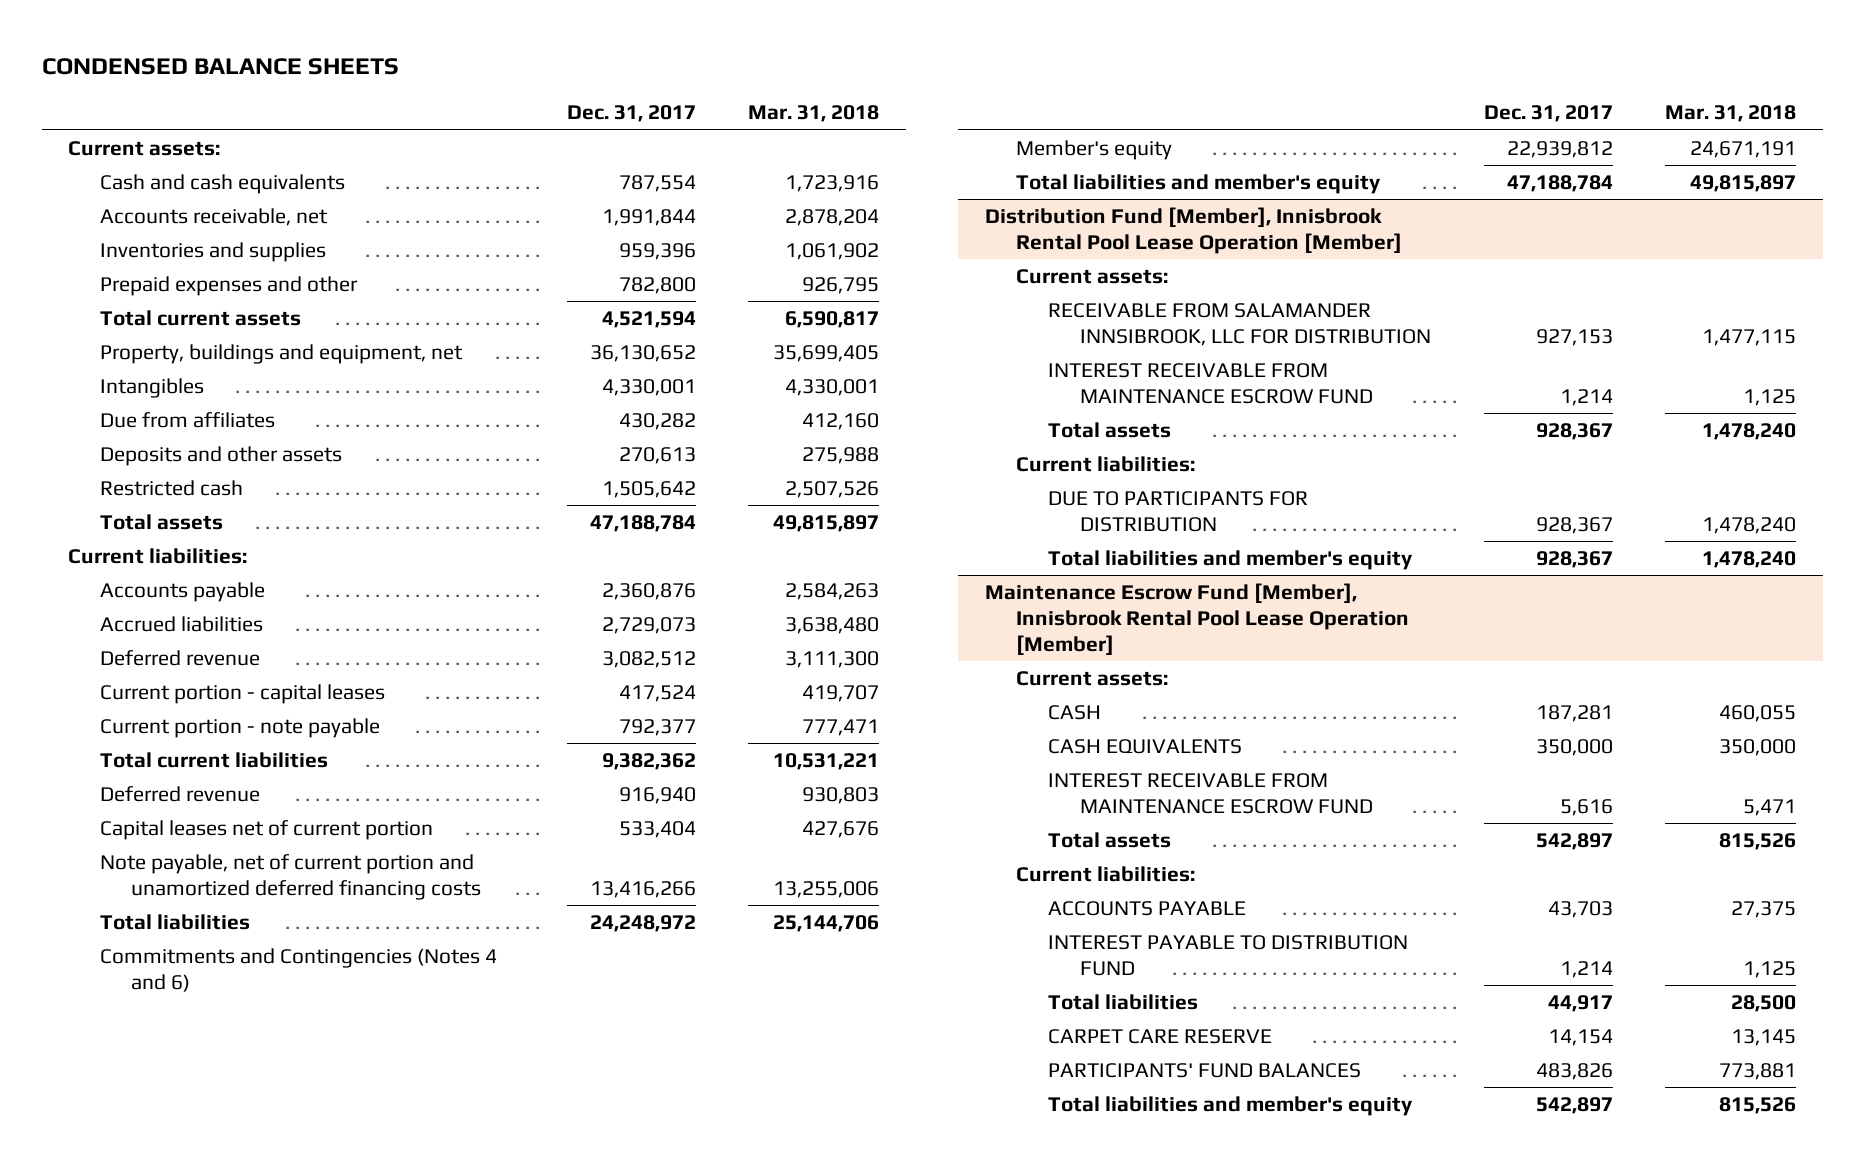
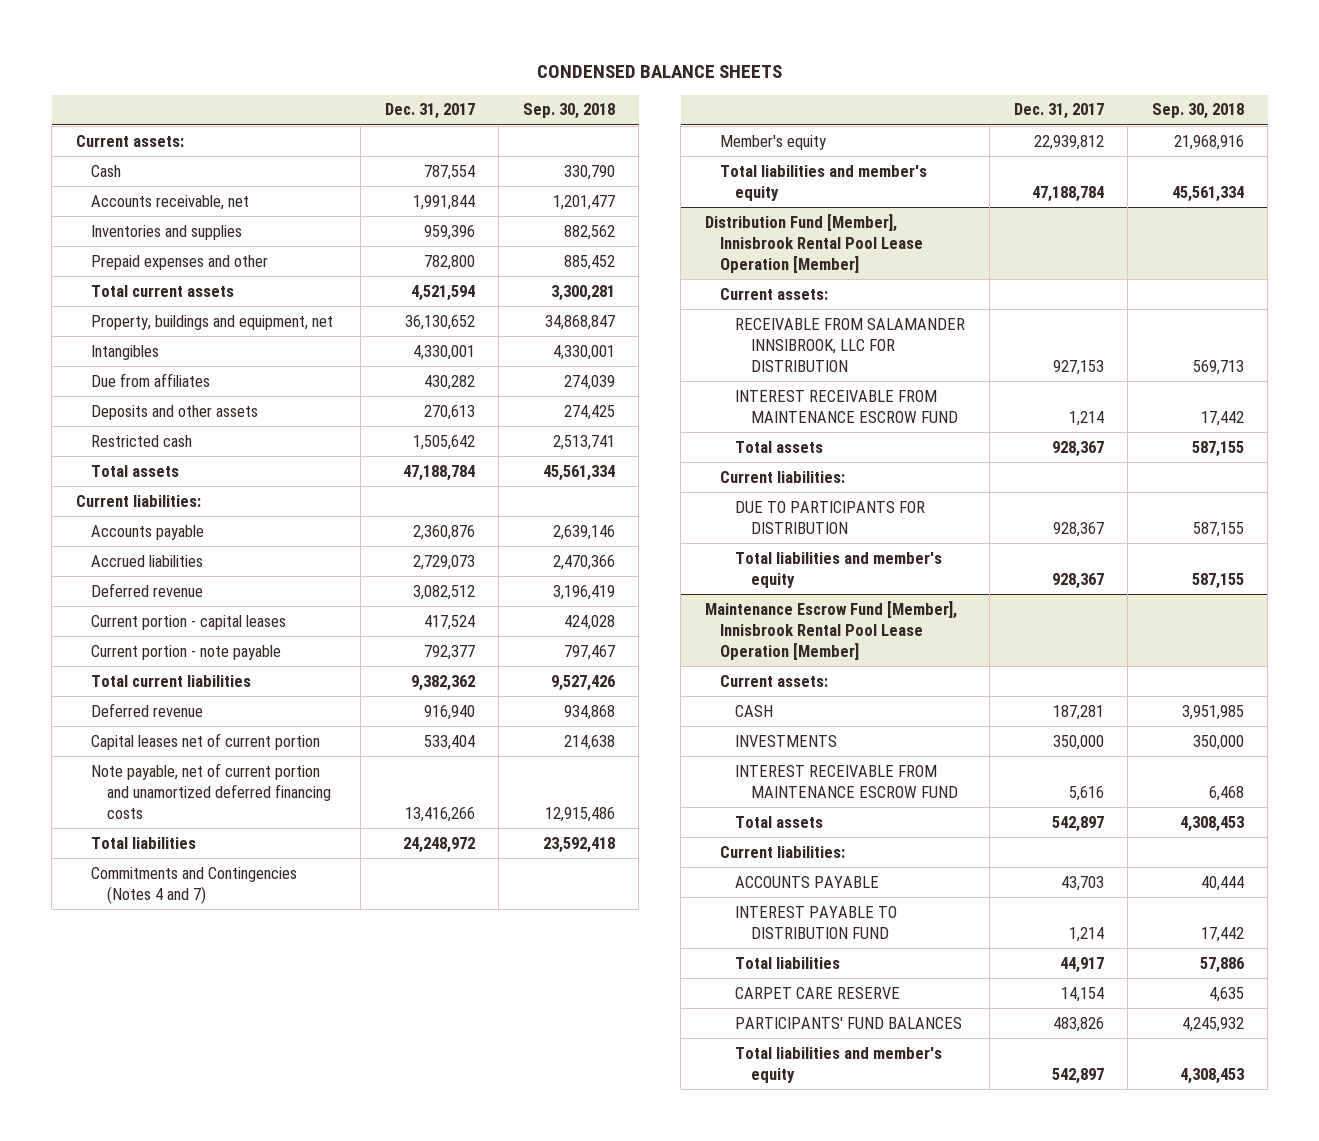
[748,105,880,123] Mar. 31, 2018 -> none
none -> [522,103,615,120] Sep. 30, 2018
[99,174,345,195] Cash and cash equivalents -> [91,164,122,177] Cash
[99,948,497,992] Commitments and Contingencies (Notes 4 and 6) -> [91,866,298,904] Commitments and Contingencies (Notes 4 and 7)
[1048,739,1243,755] CASH EQUIVALENTS -> none
none -> [735,734,838,747] INVESTMENTS

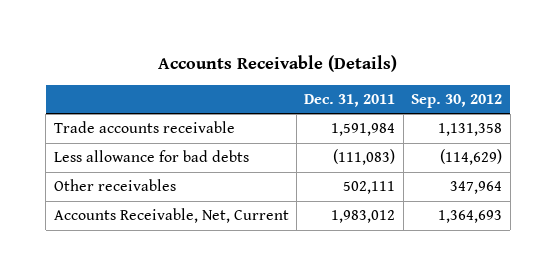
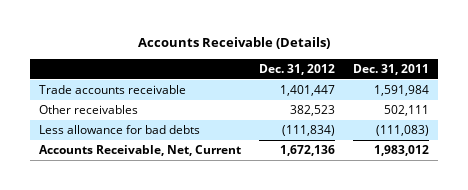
[411,93,503,108] Sep. 30, 2012 -> none
none -> [258,63,335,75] Dec. 31, 2012
[53,150,249,163] Less allowance for bad debts -> [38,125,200,135] Less allowance for bad debts

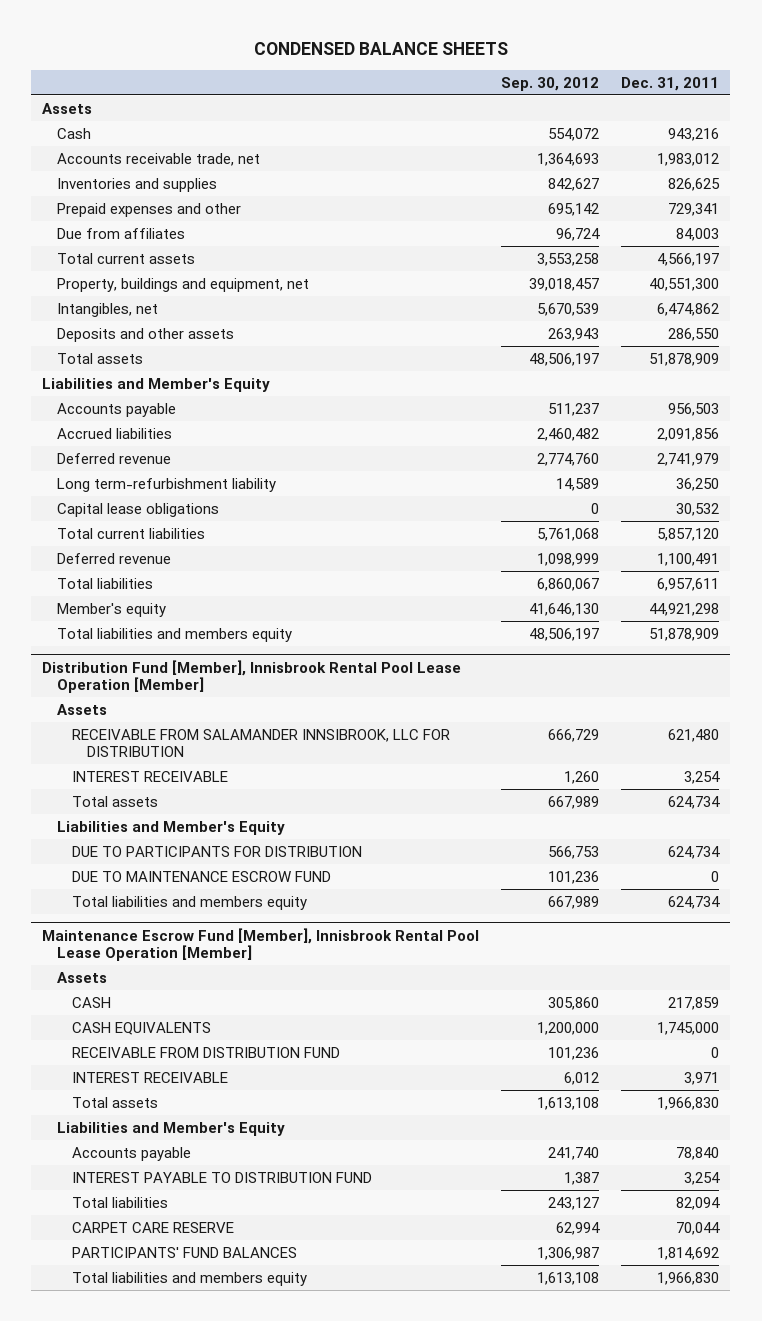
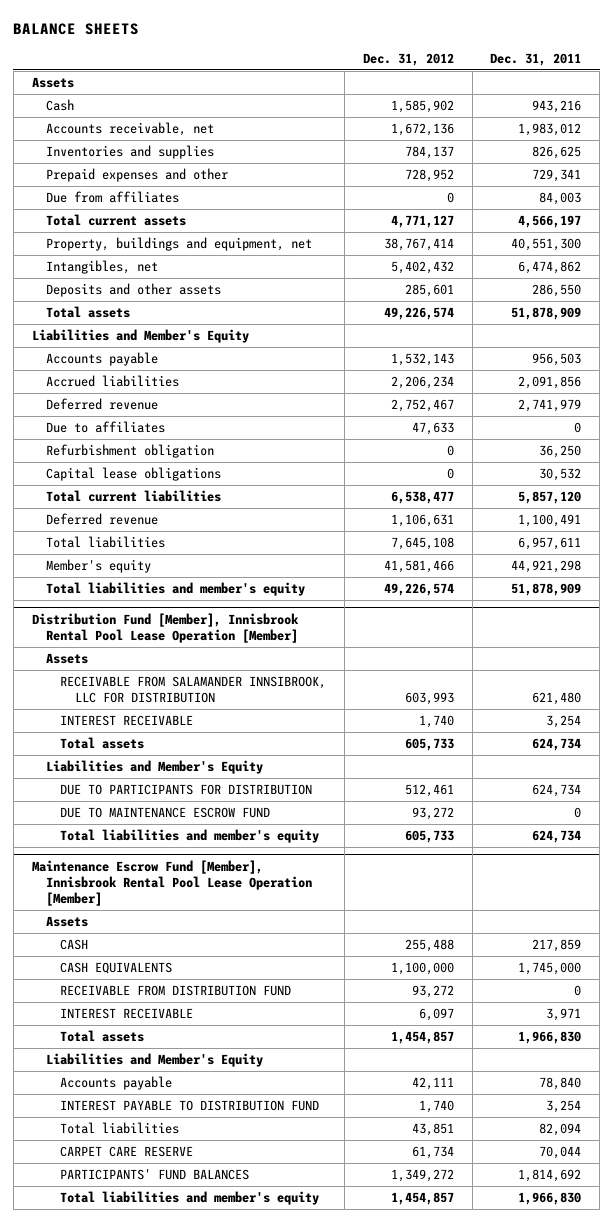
[253,41,508,55] CONDENSED BALANCE SHEETS -> [13,22,140,35] BALANCE SHEETS
[501,76,600,91] Sep. 30, 2012 -> none
none -> [362,52,454,66] Dec. 31, 2012
[57,152,261,166] Accounts receivable trade, net -> [45,122,214,137] Accounts receivable, net
none -> [45,421,165,434] Due to affiliates
[57,477,277,492] Long term-refurbishment liability -> [45,444,214,459] Refurbishment obligation
[57,627,293,642] Total liabilities and members equity -> [45,582,305,597] Total liabilities and member's equity
[72,895,308,910] Total liabilities and members equity -> [60,829,320,844] Total liabilities and member's equity
[72,1271,308,1286] Total liabilities and members equity -> [60,1191,320,1206] Total liabilities and member's equity

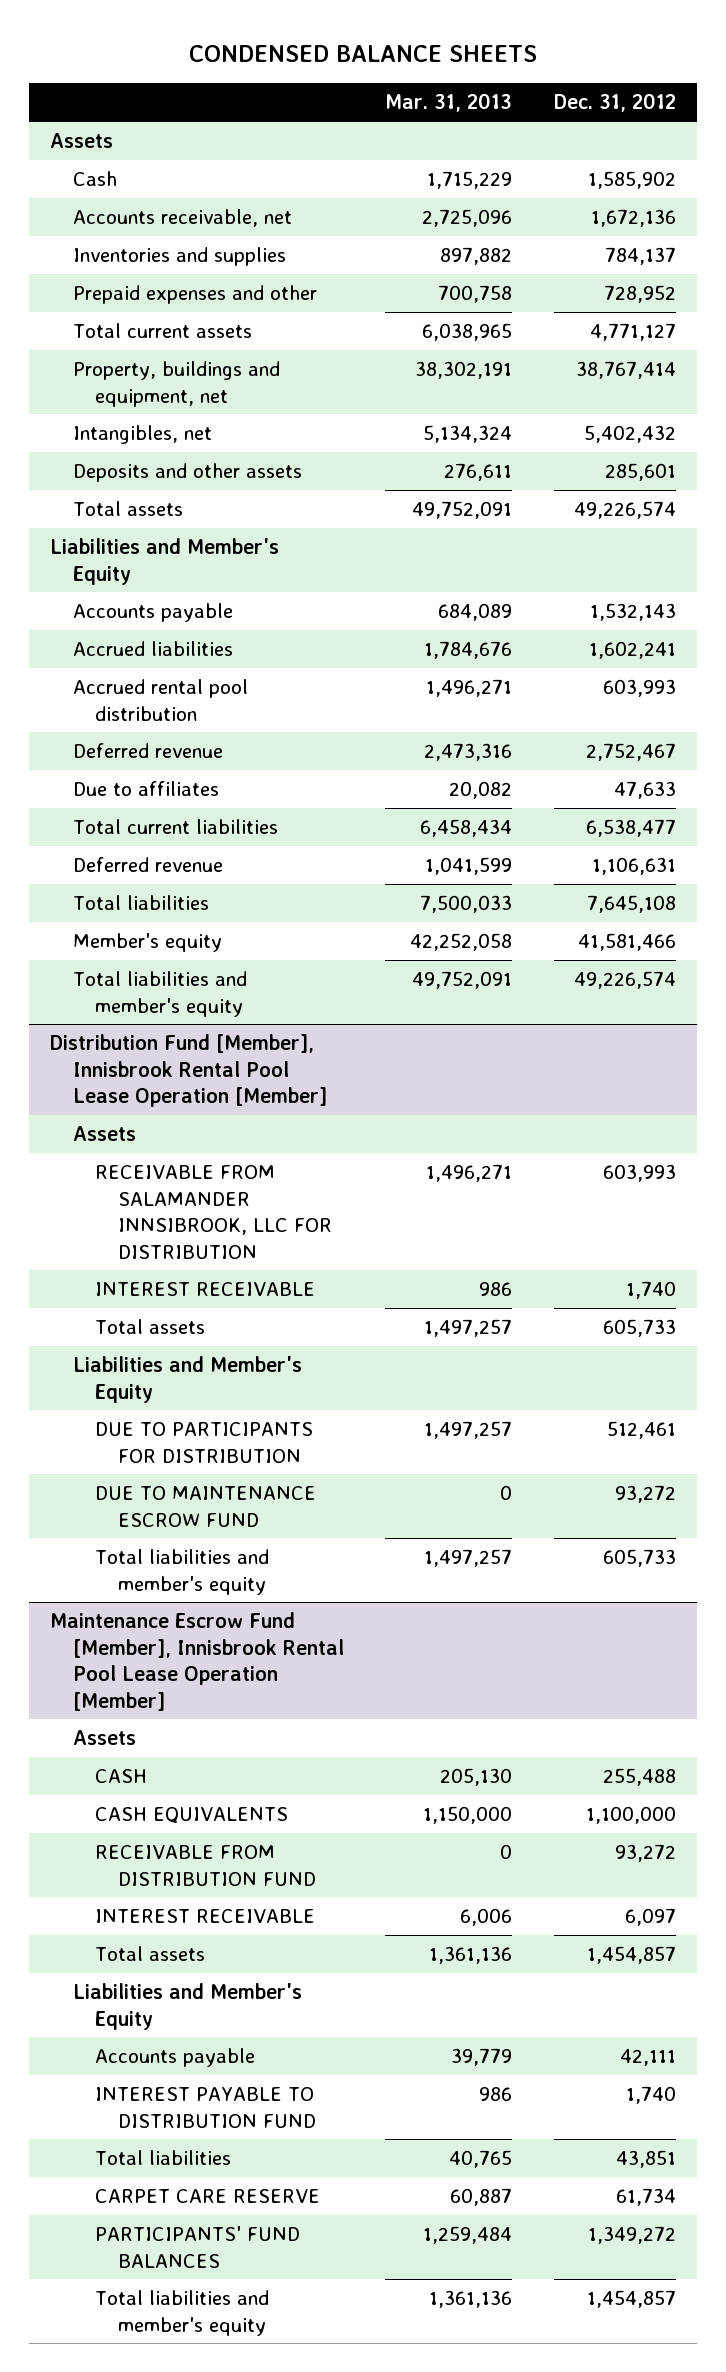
[13,22,140,35] BALANCE SHEETS -> [189,45,538,63] CONDENSED BALANCE SHEETS
[490,52,582,66] Dec. 31, 2011 -> none
none -> [385,93,513,113] Mar. 31, 2013
[45,191,179,204] Due from affiliates -> none
[390,376,454,390] 2,206,234 -> [588,641,676,660] 1,602,241
none -> [72,679,248,721] Accrued rental pool distribution
[45,444,214,459] Refurbishment obligation -> none
[45,467,221,482] Capital lease obligations -> none

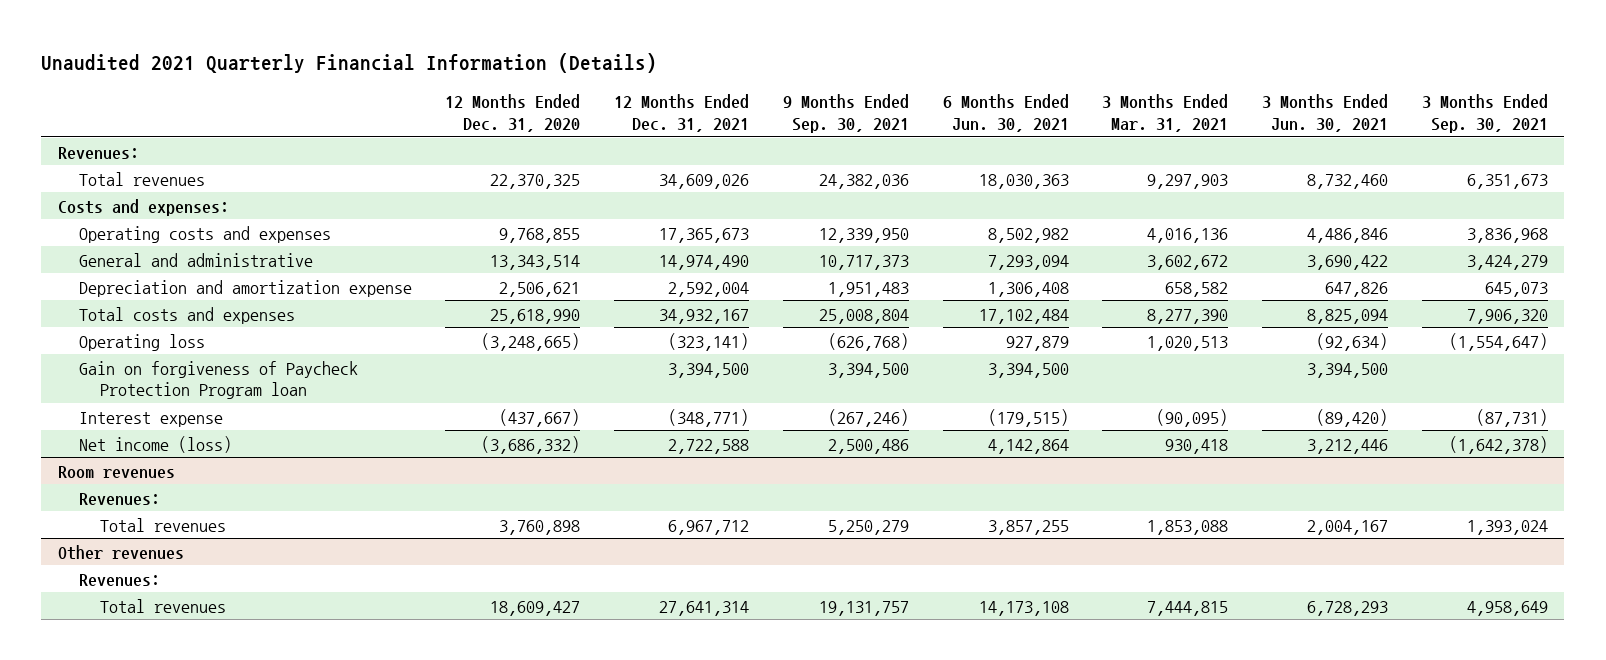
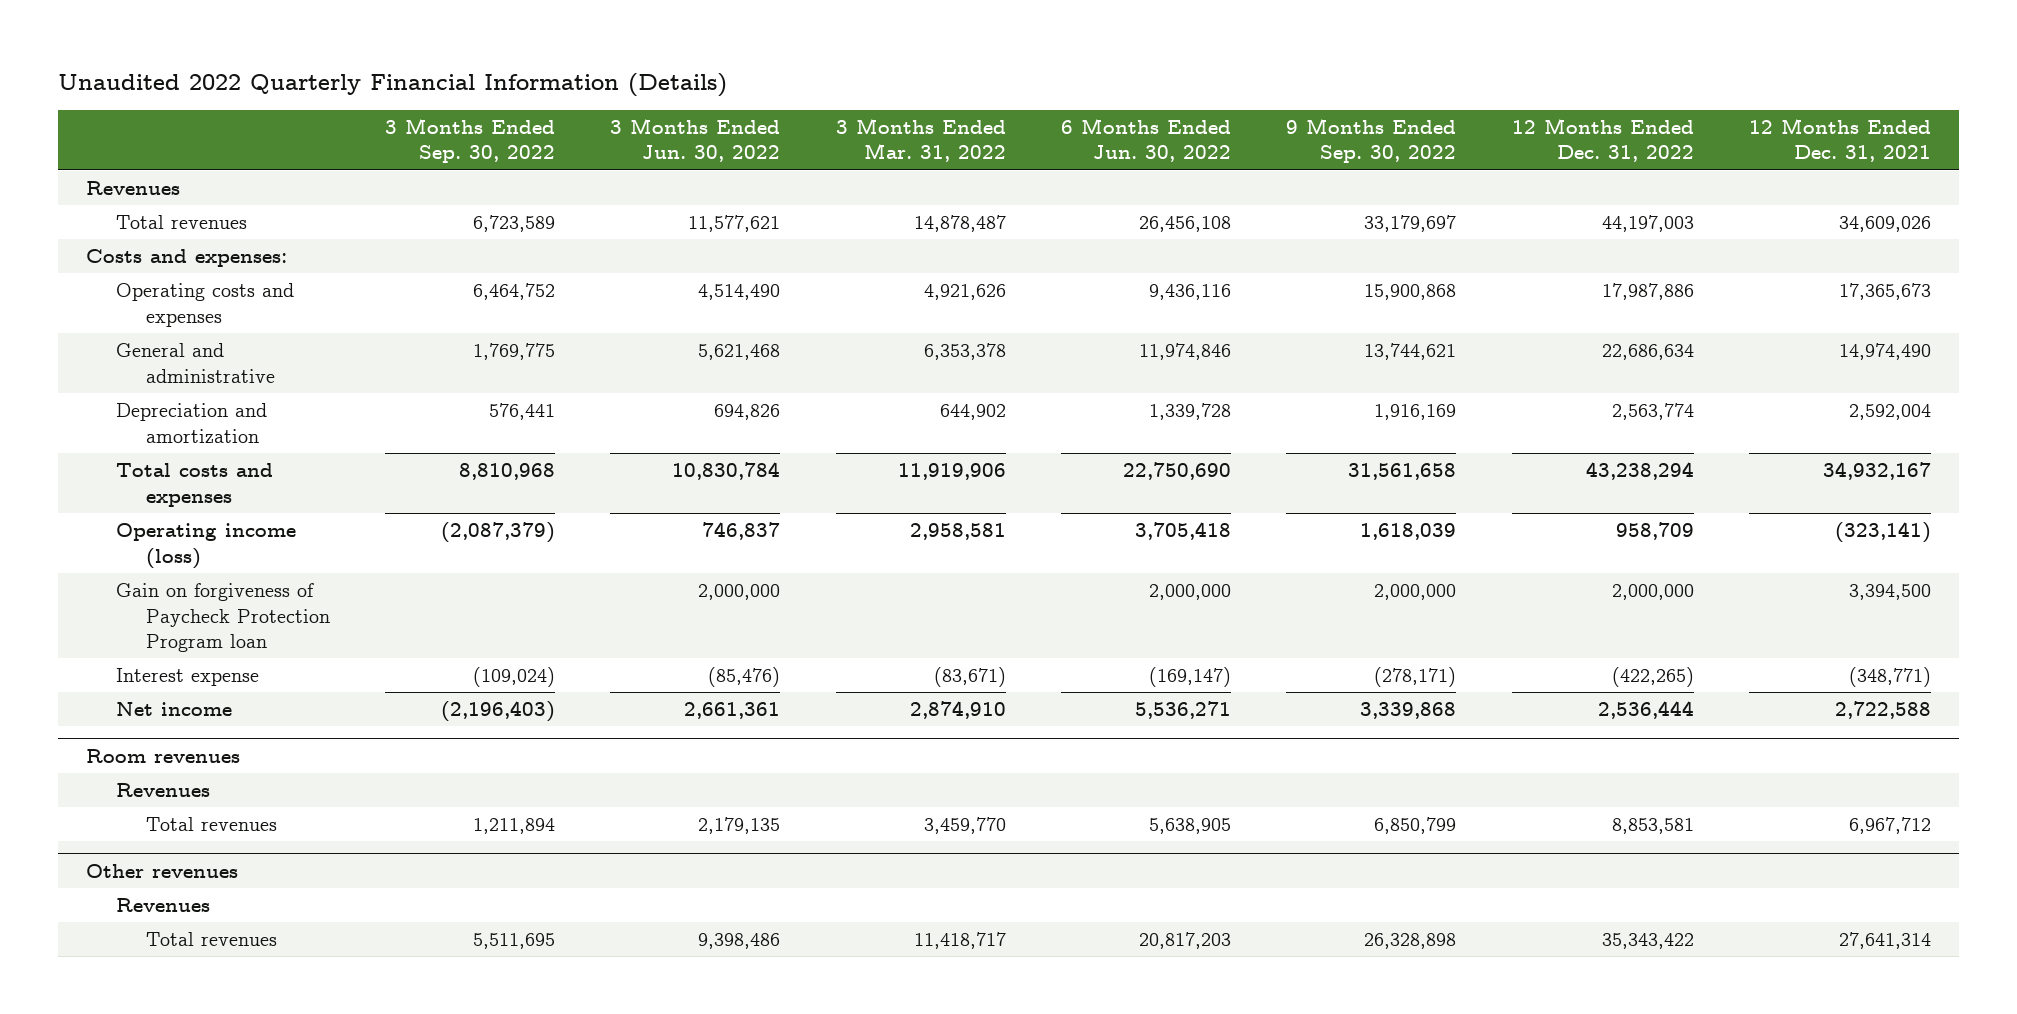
[41,53,658,74] Unaudited 2021 Quarterly Financial Information (Details) -> [58,72,728,97] Unaudited 2022 Quarterly Financial Information (Details)
[445,93,581,132] 12 Months Ended Dec. 31, 2020 -> none
[782,93,909,133] 9 Months Ended Sep. 30, 2021 -> none
[942,93,1069,132] 6 Months Ended Jun. 30, 2021 -> none
[1102,93,1229,132] 3 Months Ended Mar. 31, 2021 -> none
[1261,93,1388,132] 3 Months Ended Jun. 30, 2021 -> none
[1421,93,1548,133] 3 Months Ended Sep. 30, 2021 -> none
none -> [385,117,556,164] 3 Months Ended Sep. 30, 2022
none -> [610,117,781,163] 3 Months Ended Jun. 30, 2022
none -> [835,117,1006,163] 3 Months Ended Mar. 31, 2022
none -> [1061,117,1232,163] 6 Months Ended Jun. 30, 2022
none -> [1286,117,1457,164] 9 Months Ended Sep. 30, 2022
none -> [1511,117,1694,163] 12 Months Ended Dec. 31, 2022
[57,146,139,159] Revenues: -> [86,181,181,196] Revenues
[78,279,412,297] Depreciation and amortization expense -> [115,403,267,444] Depreciation and amortization
[78,333,205,351] Operating loss -> [115,523,296,569] Operating income (loss)
[78,435,232,453] Net income (loss) -> [115,702,232,717] Net income
[78,492,160,505] Revenues: -> [115,783,210,798] Revenues
[78,573,160,586] Revenues: -> [115,898,210,913] Revenues

